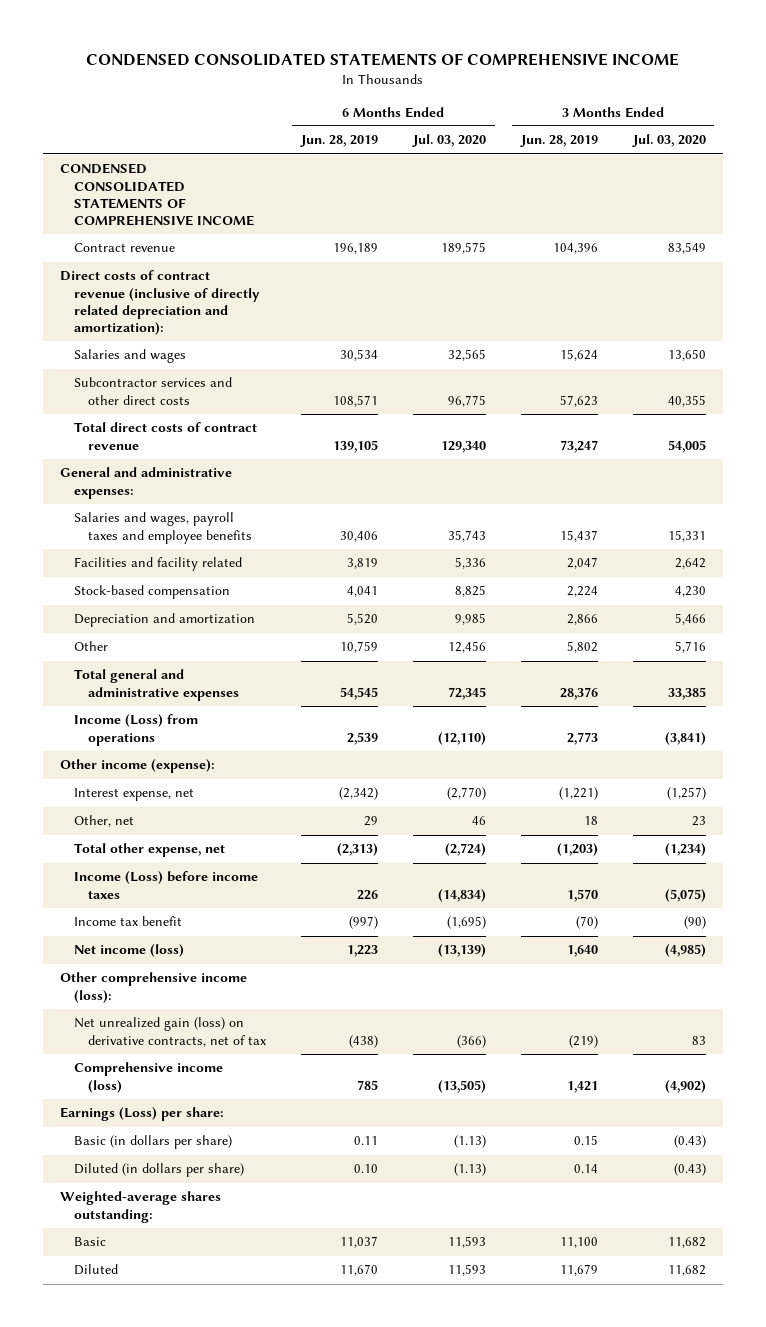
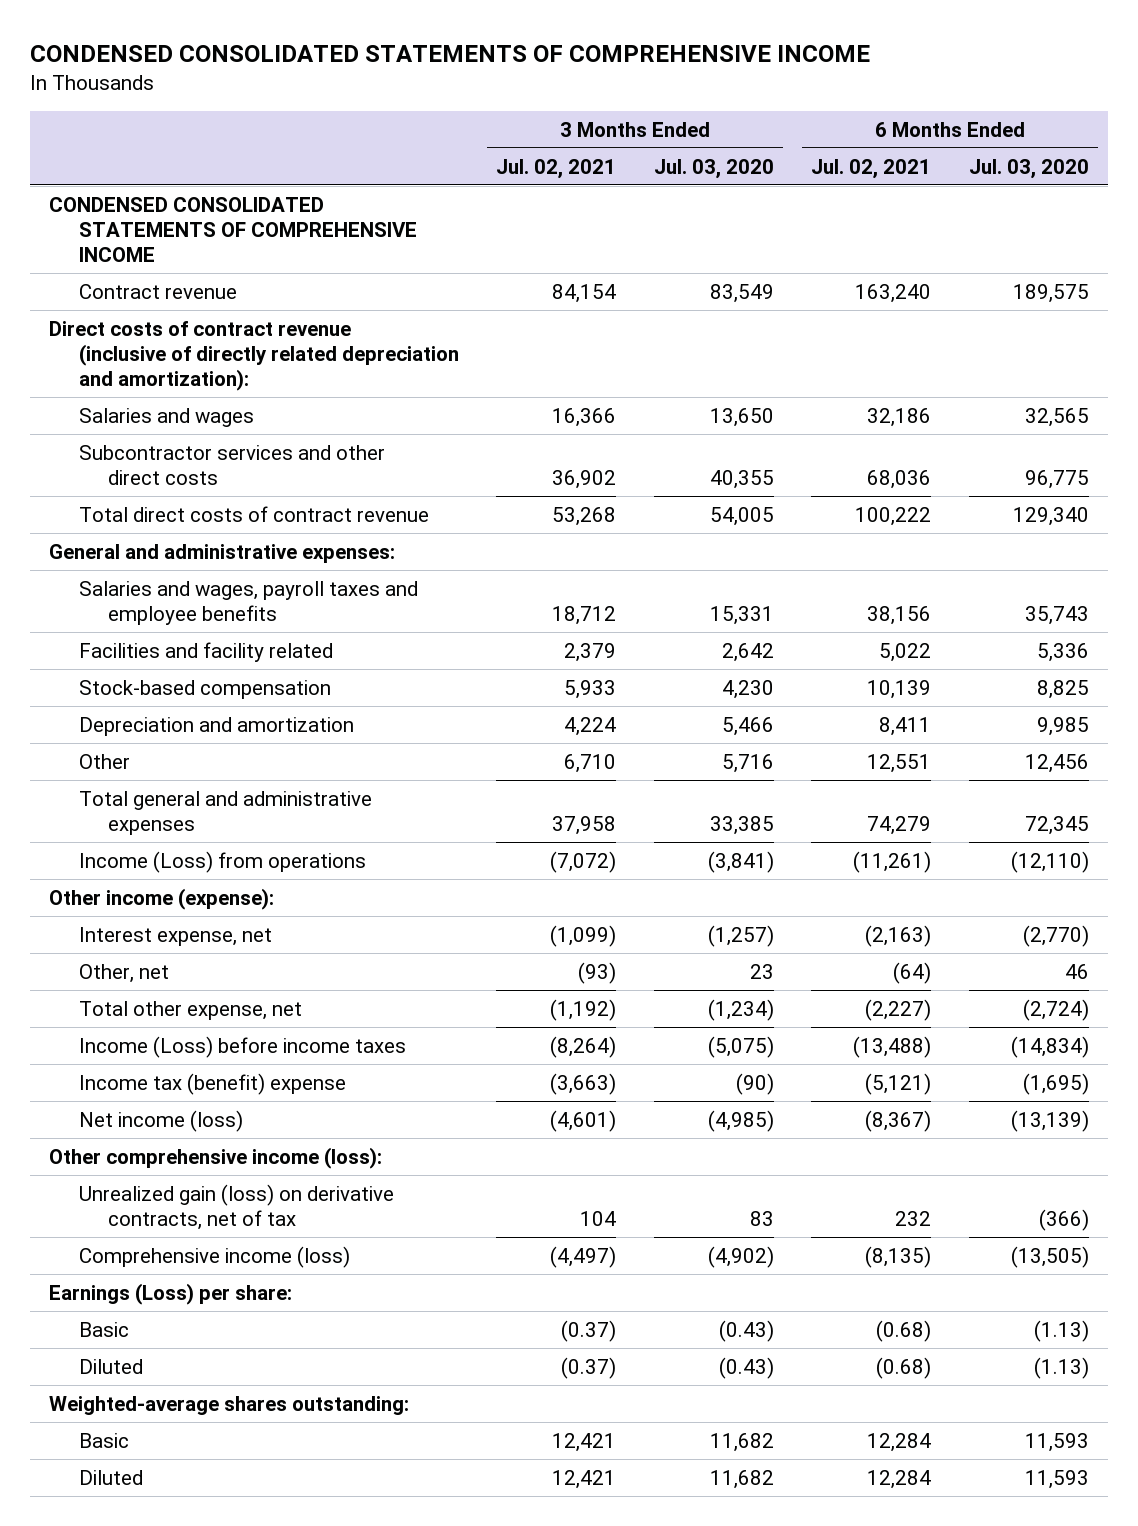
[299,135,378,148] Jun. 28, 2019 -> none
[519,135,598,148] Jun. 28, 2019 -> none
none -> [496,158,617,179] Jul. 02, 2021
none -> [811,158,932,179] Jul. 02, 2021
[74,916,183,927] Income tax benefit -> [78,1072,346,1095] Income tax (benefit) expense
[74,1017,267,1047] Net unrealized gain (loss) on derivative contracts, net of tax -> [78,1183,394,1230] Unrealized gain (loss) on derivative contracts, net of tax
[74,1135,233,1150] Basic (in dollars per share) -> [78,1321,129,1337] Basic
[74,1163,245,1178] Diluted (in dollars per share) -> [78,1358,143,1374] Diluted

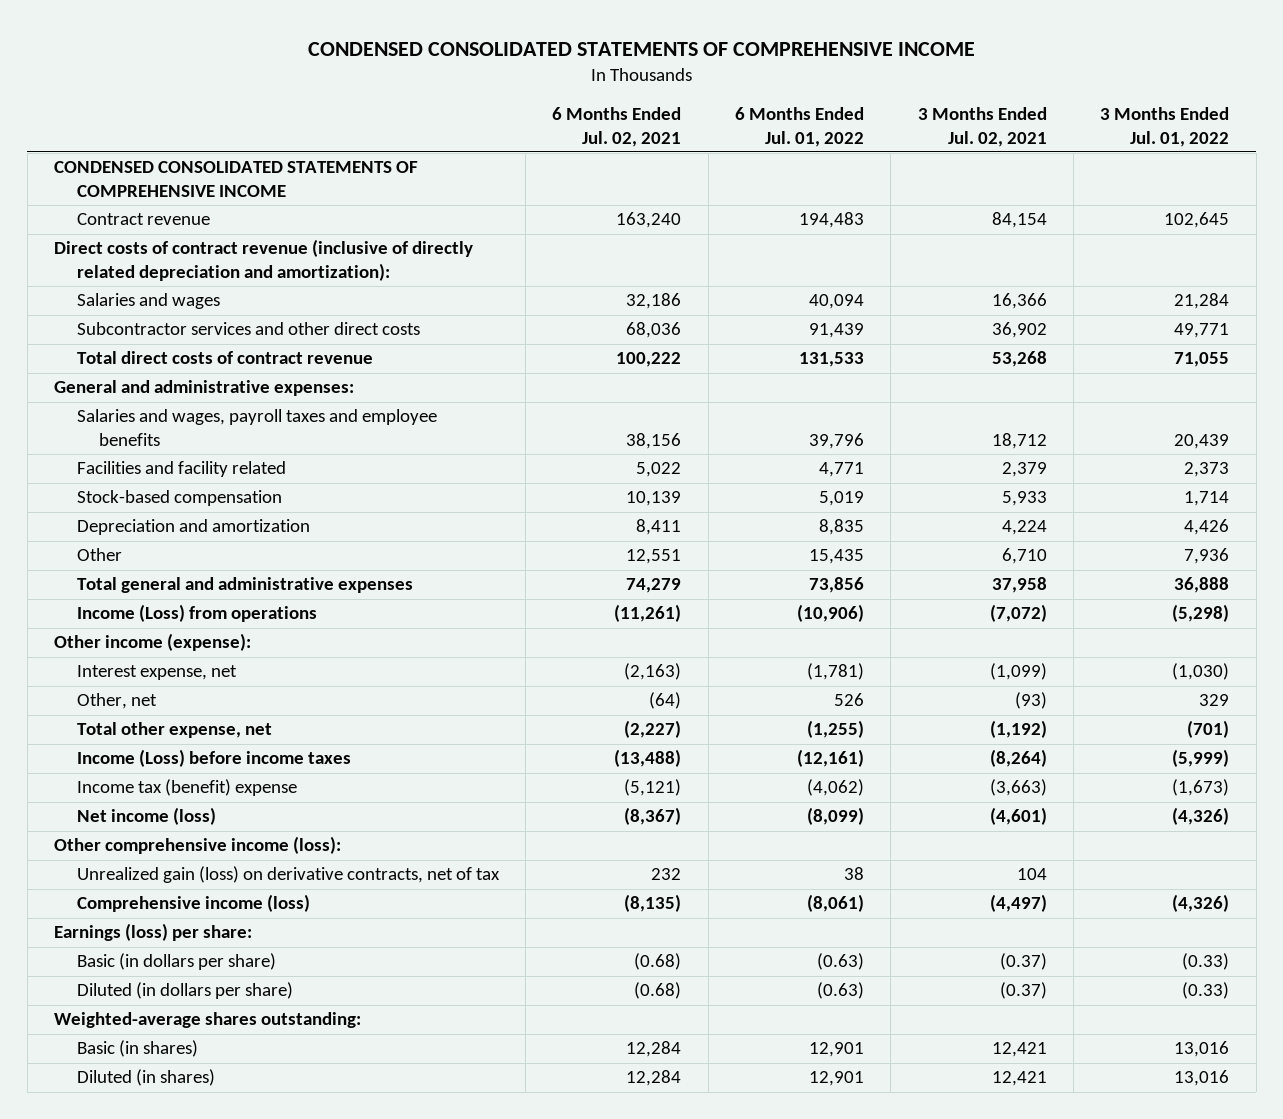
[653,158,774,179] Jul. 03, 2020 -> none
[969,158,1090,179] Jul. 03, 2020 -> none
none -> [734,107,864,147] 6 Months Ended Jul. 01, 2022
none -> [1100,107,1230,147] 3 Months Ended Jul. 01, 2022
[49,1282,293,1305] Earnings (Loss) per share: -> [53,923,252,942] Earnings (loss) per share:
[78,1321,129,1337] Basic -> [76,953,276,971] Basic (in dollars per share)
[78,1358,143,1374] Diluted -> [76,982,293,1000] Diluted (in dollars per share)
[78,1432,129,1448] Basic -> [76,1040,198,1058] Basic (in shares)
[78,1469,143,1485] Diluted -> [76,1069,215,1087] Diluted (in shares)

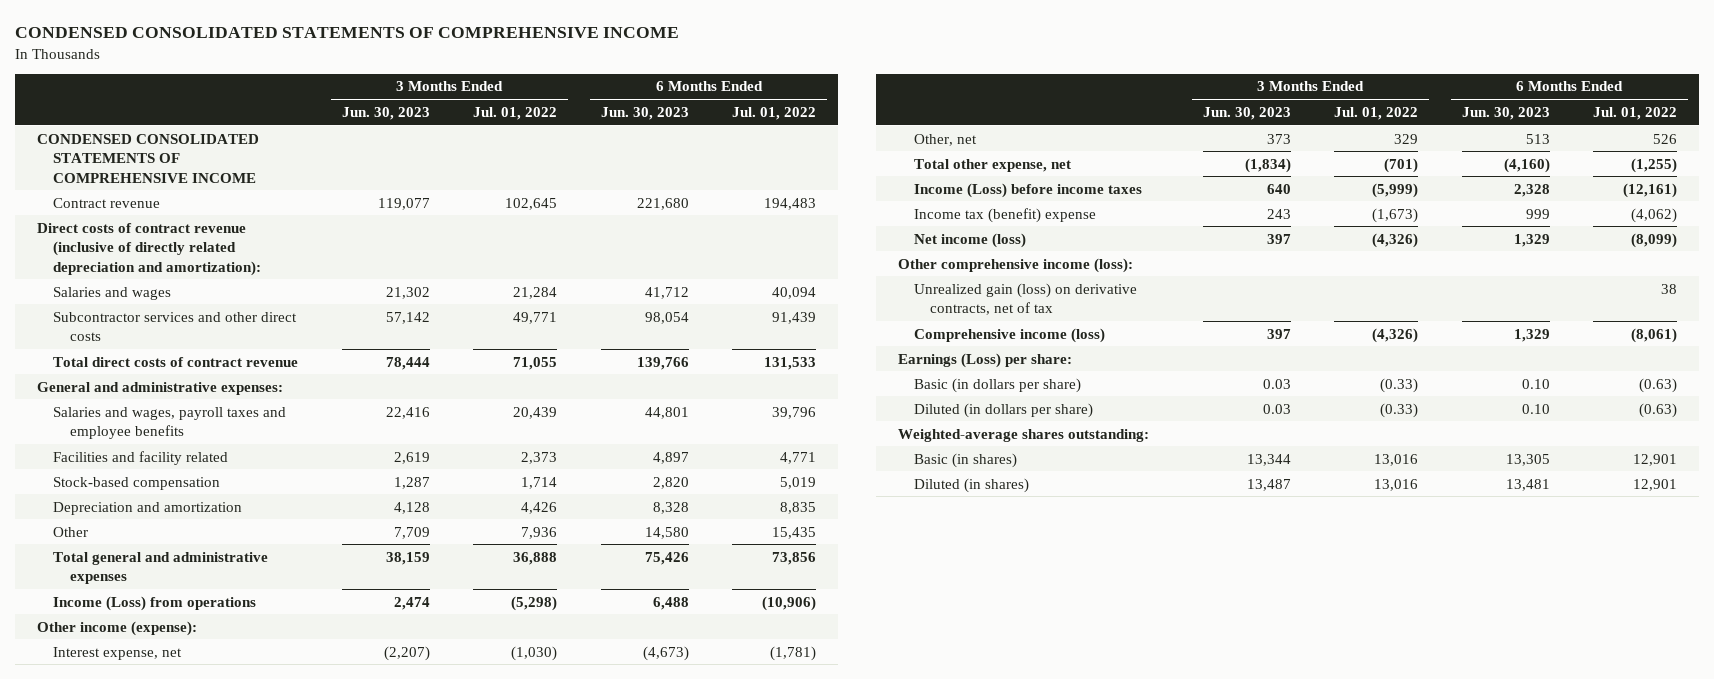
[552,107,682,147] 6 Months Ended Jul. 02, 2021 -> none
[917,107,1047,147] 3 Months Ended Jul. 02, 2021 -> none
none -> [341,106,430,120] Jun. 30, 2023
none -> [600,106,689,120] Jun. 30, 2023
[53,923,252,942] Earnings (loss) per share: -> [897,352,1072,368] Earnings (Loss) per share:

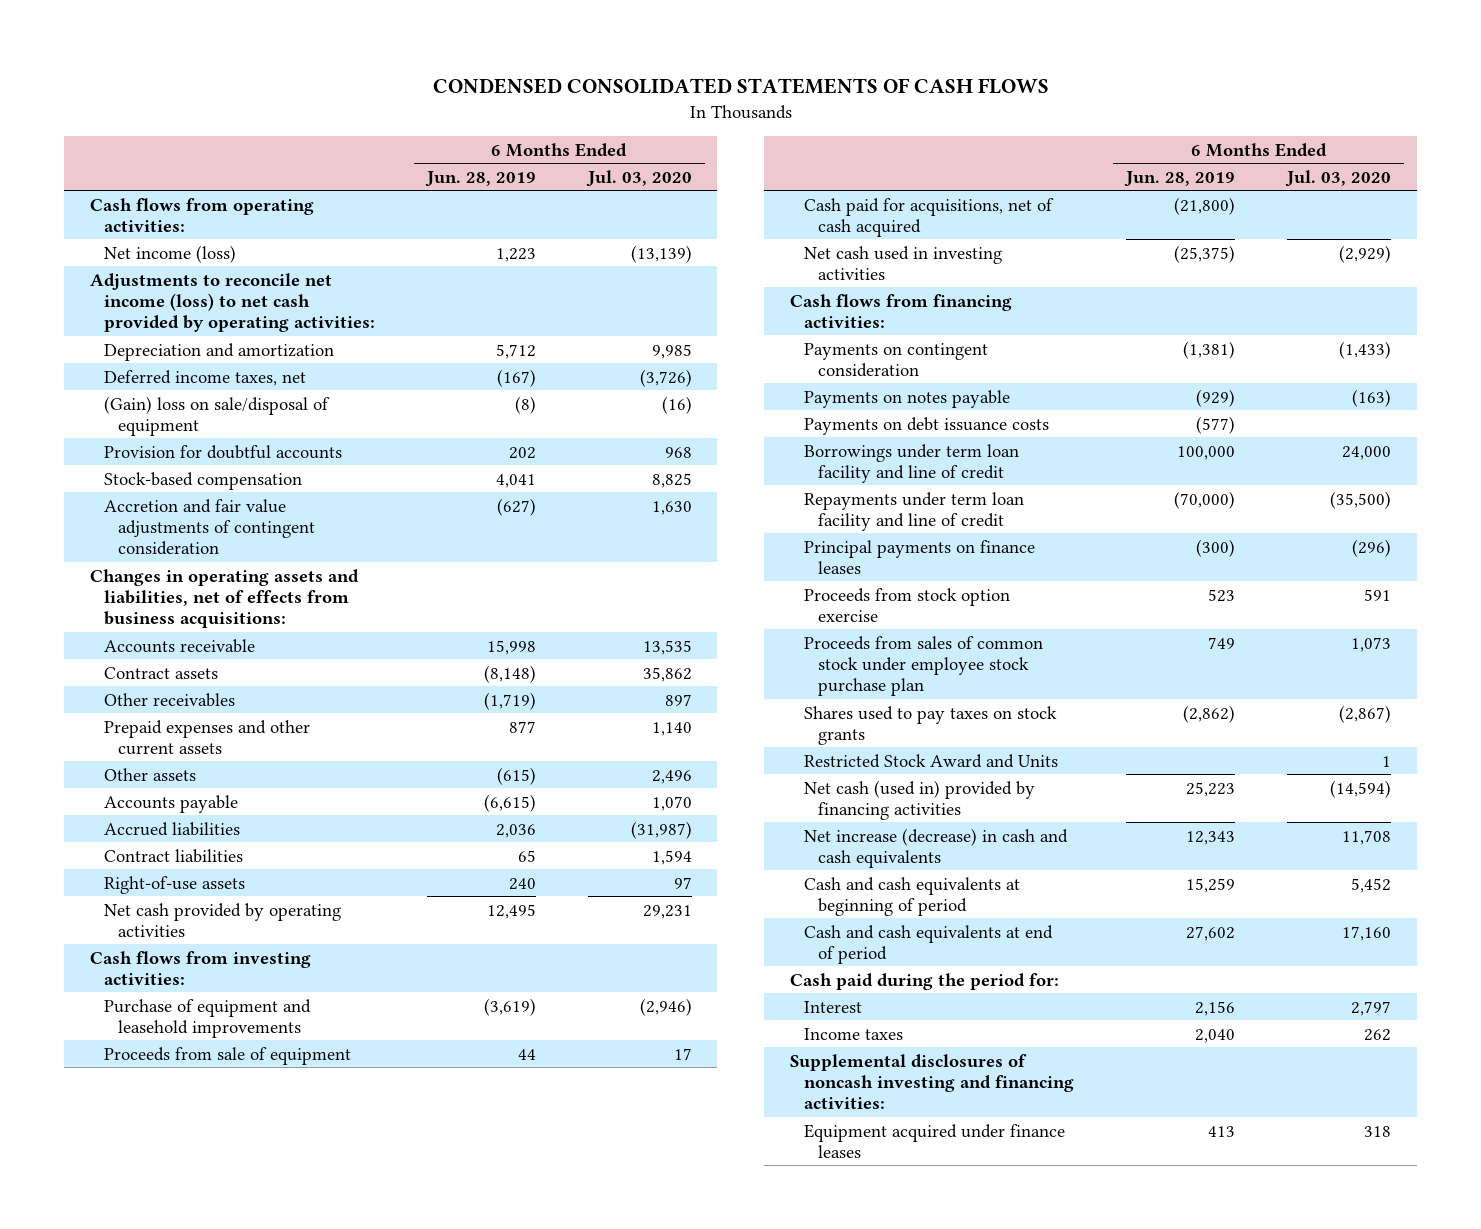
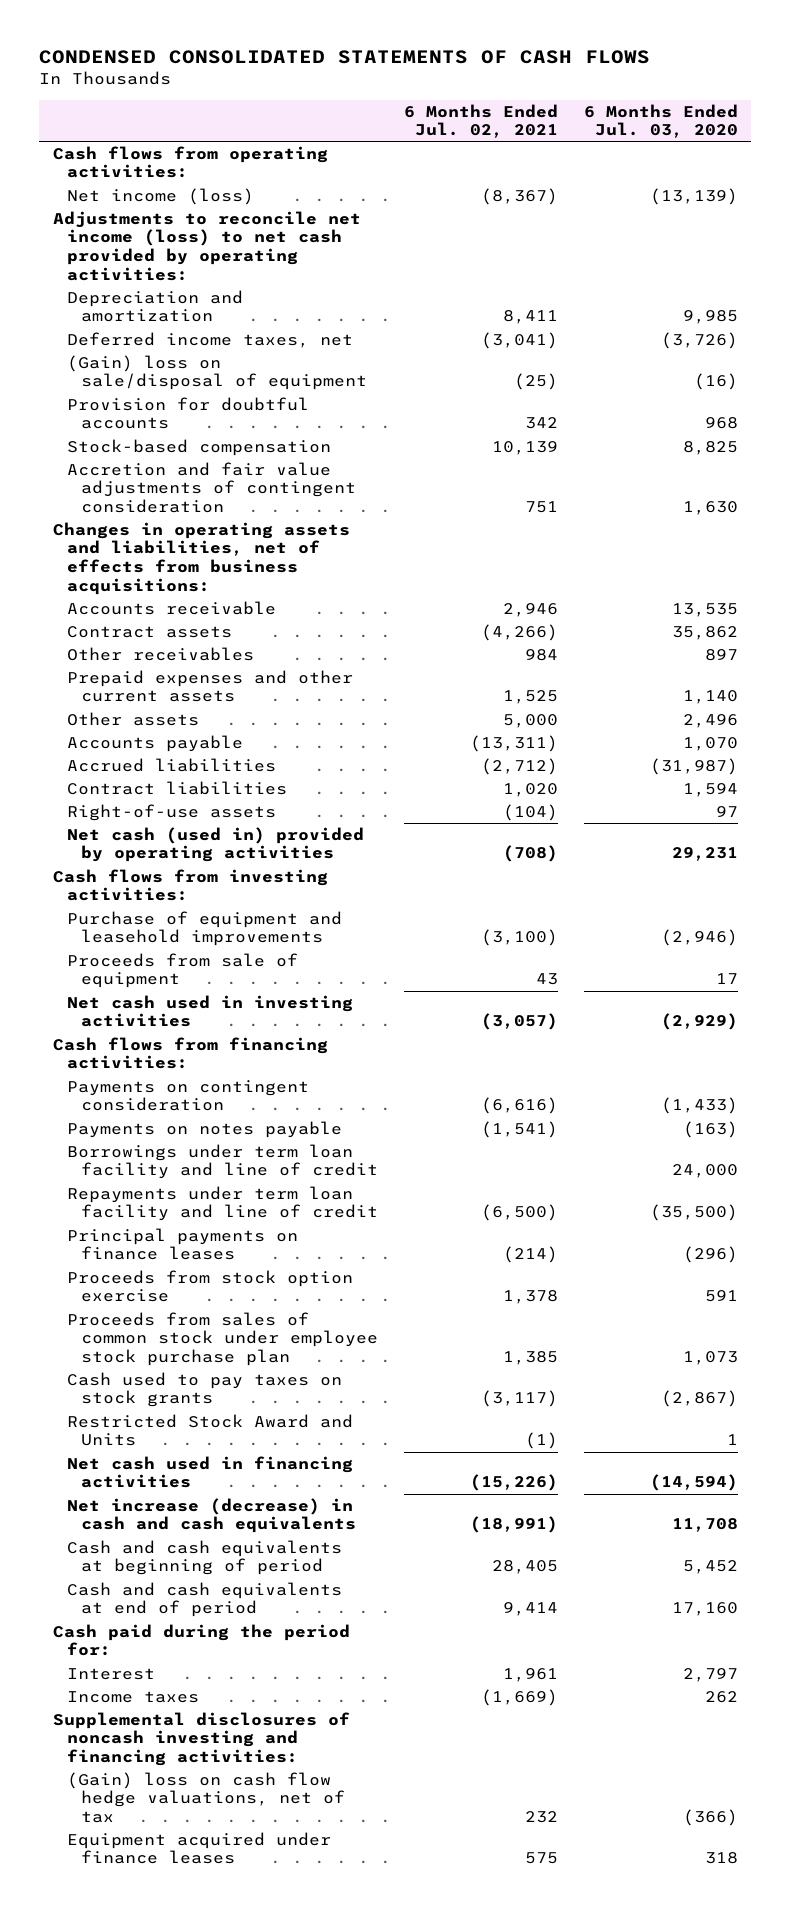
[424,170,536,187] Jun. 28, 2019 -> none
none -> [404,103,559,139] 6 Months Ended Jul. 02, 2021
[104,902,342,937] Net cash provided by operating activities -> [66,826,364,863] Net cash (used in) provided by operating activities
[803,197,1054,237] Cash paid for acquisitions, net of cash acquired -> none
[803,416,1049,435] Payments on debt issuance costs -> none
[803,705,1057,745] Shares used to pay taxes on stock grants -> [66,1371,342,1408] Cash used to pay taxes on stock grants
[803,779,1035,820] Net cash (used in) provided by financing activities -> [66,1455,353,1489] Net cash used in financing activities
none -> [66,1771,345,1824] (Gain) loss on cash flow hedge valuations, net of tax

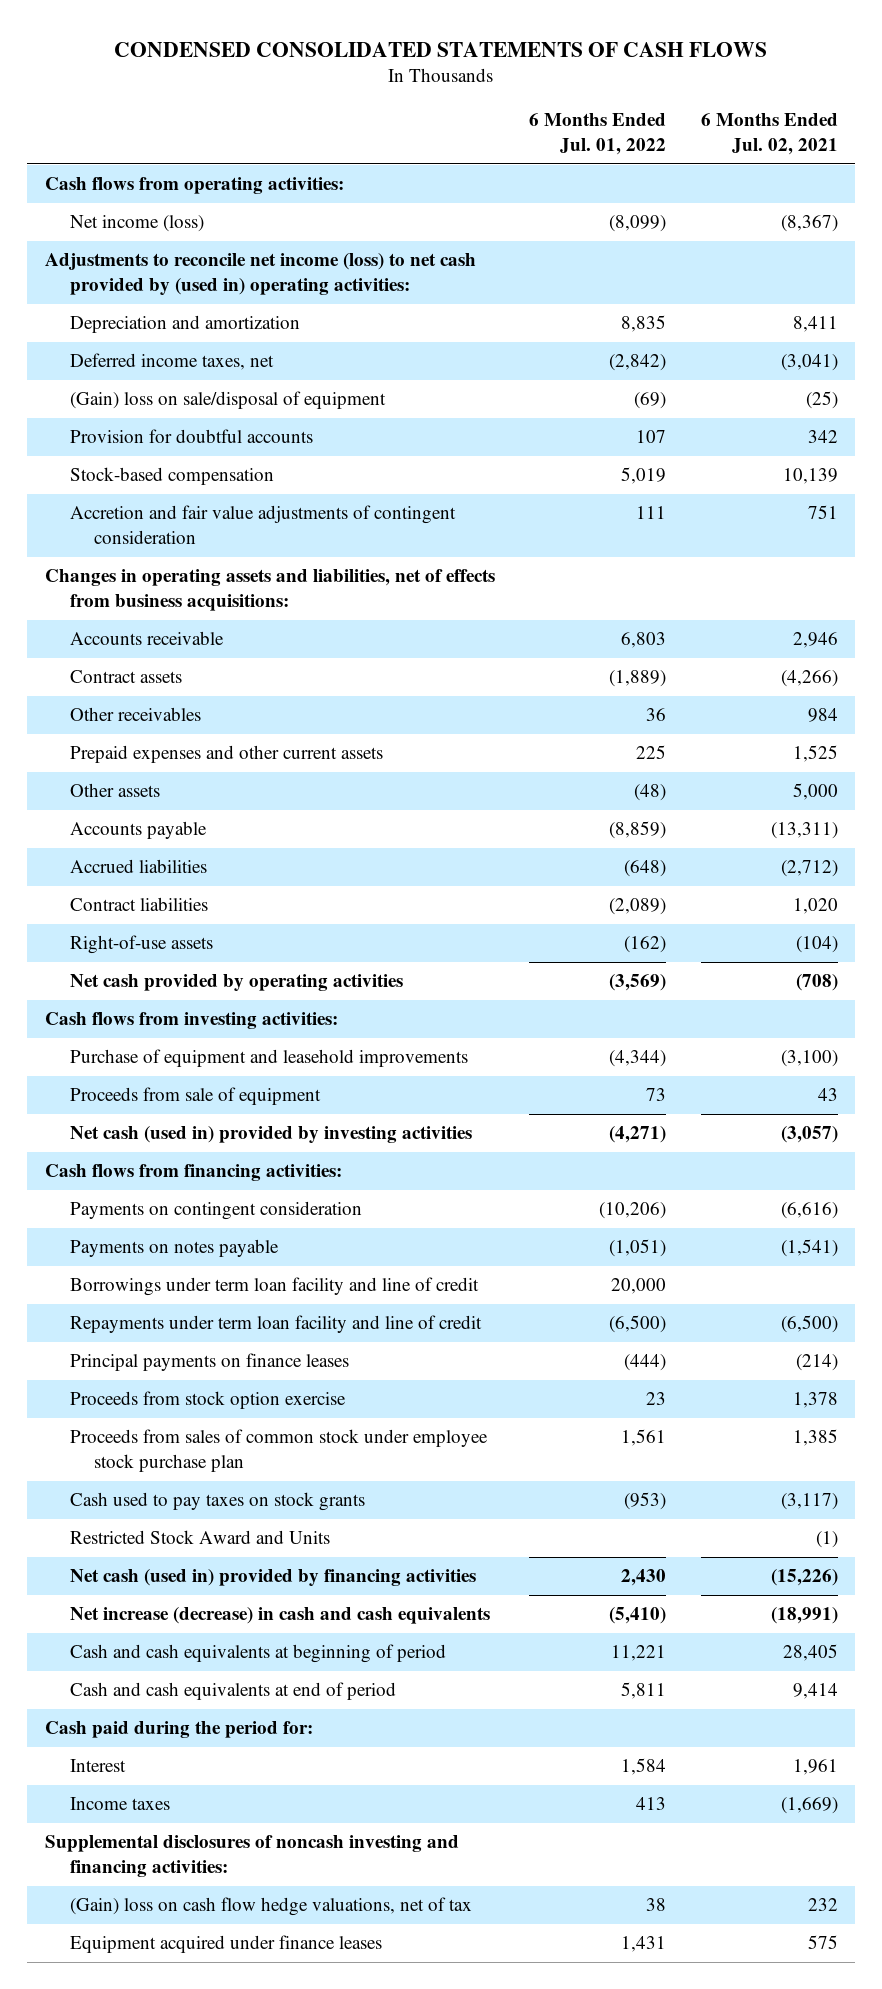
[584,103,739,139] 6 Months Ended Jul. 03, 2020 -> none
none -> [529,113,667,155] 6 Months Ended Jul. 01, 2022
[52,210,361,281] Adjustments to reconcile net income (loss) to net cash provided by operating activities: -> [44,253,476,295] Adjustments to reconcile net income (loss) to net cash provided by (used in) operating activities:
[66,826,364,863] Net cash (used in) provided by operating activities -> [69,974,403,992] Net cash provided by operating activities
[66,994,353,1028] Net cash used in investing activities -> [69,1126,472,1144] Net cash (used in) provided by investing activities
[66,1455,353,1489] Net cash used in financing activities -> [69,1569,476,1587] Net cash (used in) provided by financing activities

